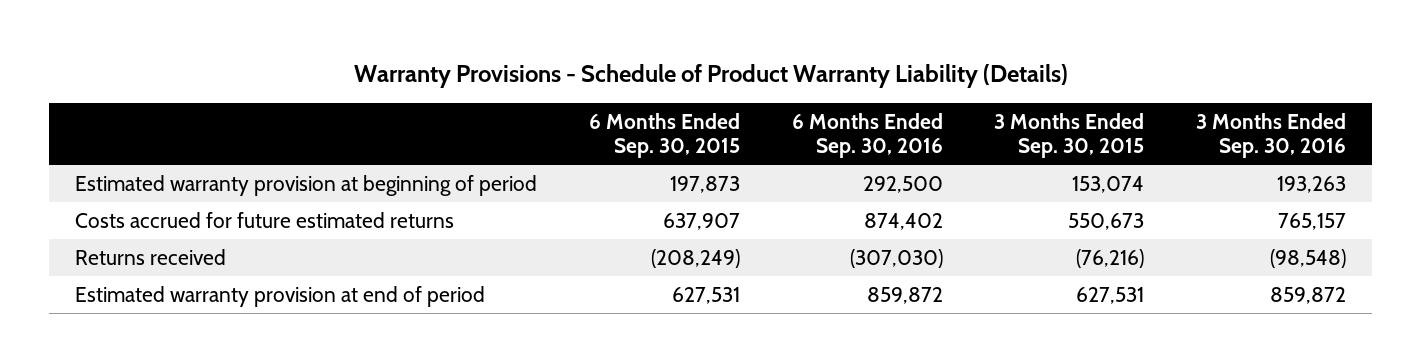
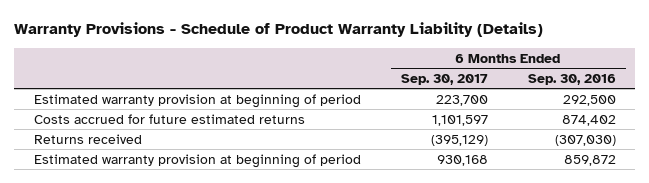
[588,112,740,159] 6 Months Ended Sep. 30, 2015 -> none
[994,112,1145,159] 3 Months Ended Sep. 30, 2015 -> none
[1196,112,1347,159] 3 Months Ended Sep. 30, 2016 -> none
none -> [400,73,488,85] Sep. 30, 2017
[75,285,486,307] Estimated warranty provision at end of period -> [33,153,361,168] Estimated warranty provision at beginning of period

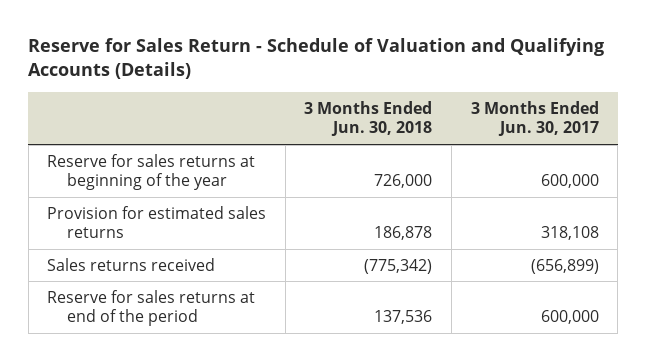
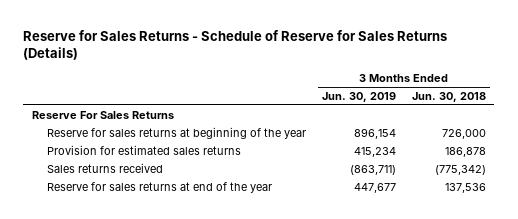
[28,38,605,80] Reserve for Sales Return - Schedule of Valuation and Qualifying Accounts (Details) -> [23,29,448,61] Reserve for Sales Returns - Schedule of Reserve for Sales Returns (Details)
[470,100,599,137] 3 Months Ended Jun. 30, 2017 -> none
none -> [322,92,397,103] Jun. 30, 2019
none -> [31,110,174,119] Reserve For Sales Returns
[47,289,256,327] Reserve for sales returns at end of the period -> [46,181,272,193] Reserve for sales returns at end of the year

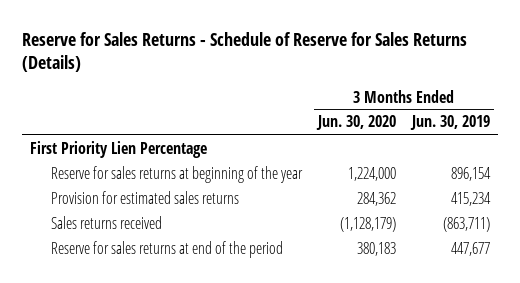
[412,92,487,103] Jun. 30, 2018 -> none
none -> [316,115,397,131] Jun. 30, 2020
[31,110,174,119] Reserve For Sales Returns -> [29,140,207,158] First Priority Lien Percentage
[46,181,272,193] Reserve for sales returns at end of the year -> [51,240,284,258] Reserve for sales returns at end of the period

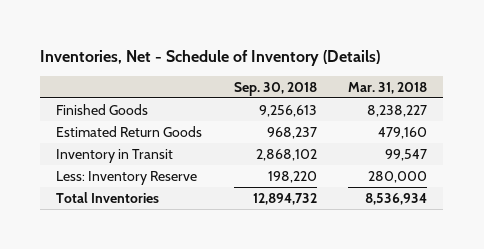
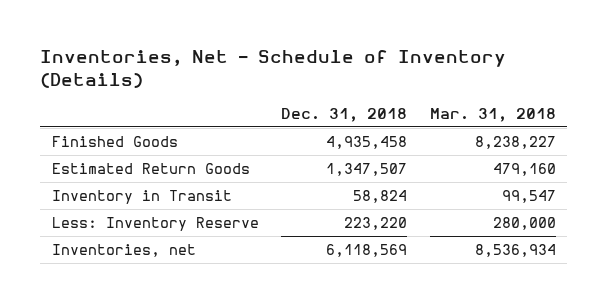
[233,81,317,96] Sep. 30, 2018 -> none
none -> [281,108,408,123] Dec. 31, 2018
[56,191,160,203] Total Inventories -> [51,243,196,257] Inventories, net

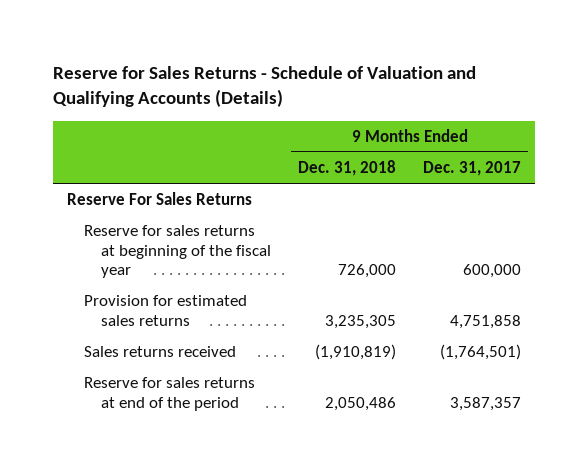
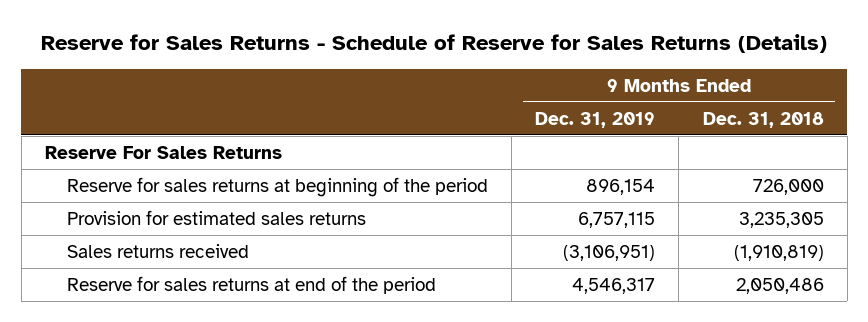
[53,65,477,108] Reserve for Sales Returns - Schedule of Valuation and Qualifying Accounts (Details) -> [41,34,828,54] Reserve for Sales Returns - Schedule of Reserve for Sales Returns (Details)
[423,160,522,176] Dec. 31, 2017 -> none
none -> [535,111,656,128] Dec. 31, 2019
[83,224,272,279] Reserve for sales returns at beginning of the fiscal year -> [67,176,489,197] Reserve for sales returns at beginning of the period

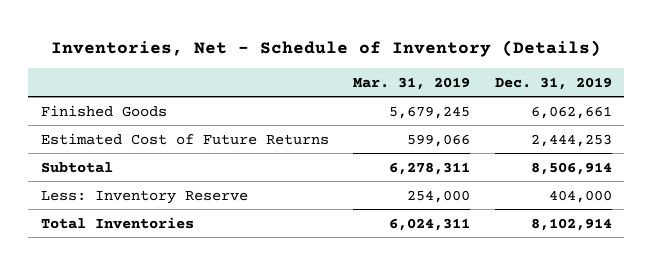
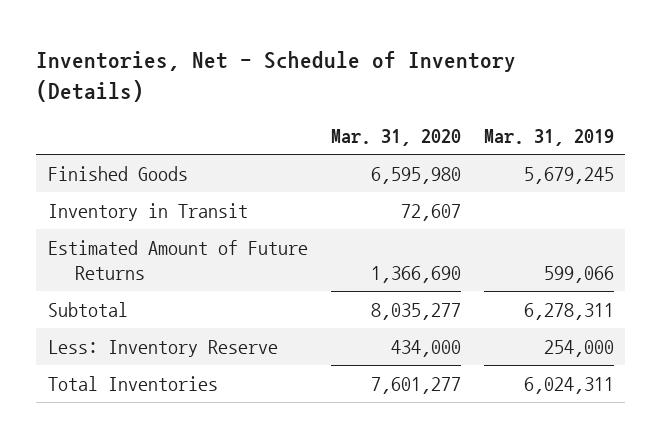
[494,76,612,90] Dec. 31, 2019 -> none
none -> [330,129,461,147] Mar. 31, 2020
none -> [47,202,248,221] Inventory in Transit
[40,132,329,145] Estimated Cost of Future Returns -> [47,239,308,280] Estimated Amount of Future Returns

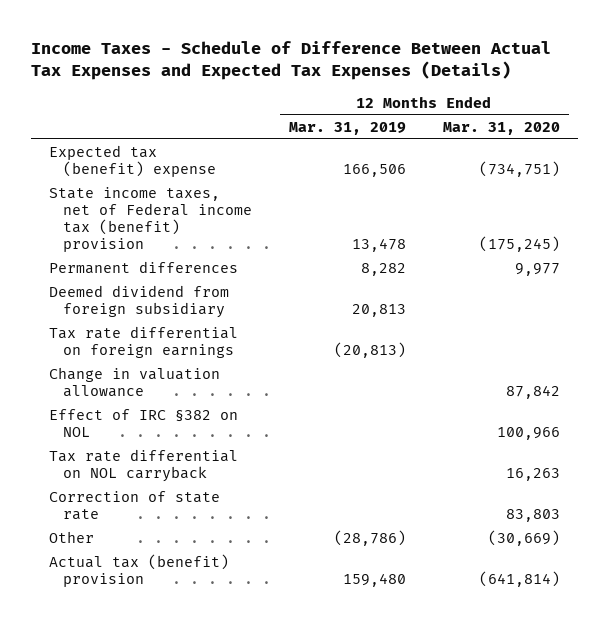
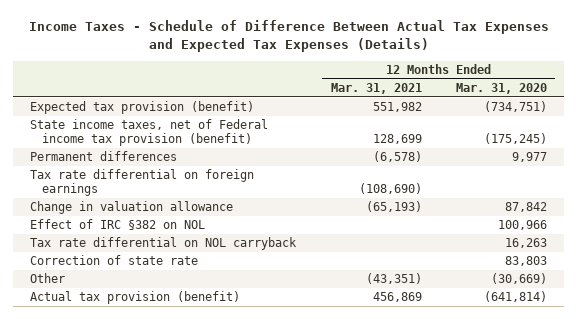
[288,121,406,135] Mar. 31, 2019 -> none
none -> [330,82,422,94] Mar. 31, 2021
[49,145,217,178] Expected tax (benefit) expense -> [30,101,255,115] Expected tax provision (benefit)
[49,187,253,253] State income taxes, net of Federal income tax (benefit) provision -> [30,119,269,146] State income taxes, net of Federal income tax provision (benefit)
[49,285,230,319] Deemed dividend from foreign subsidiary -> none
[49,554,230,588] Actual tax (benefit) provision -> [30,291,241,305] Actual tax provision (benefit)

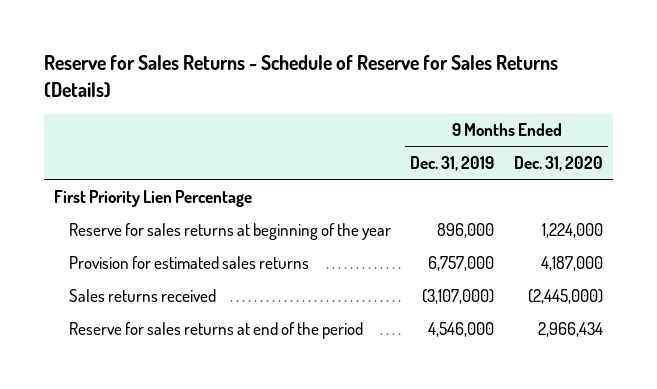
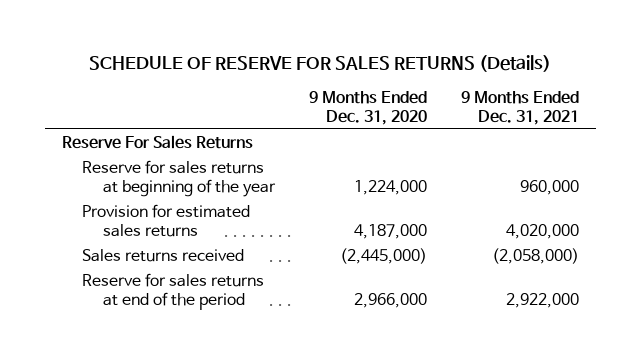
[43,55,558,98] Reserve for Sales Returns - Schedule of Reserve for Sales Returns (Details) -> [89,55,552,73] SCHEDULE OF RESERVE FOR SALES RETURNS (Details)
[410,156,495,172] Dec. 31, 2019 -> none
none -> [460,91,579,125] 9 Months Ended Dec. 31, 2021
[53,189,252,207] First Priority Lien Percentage -> none
none -> [62,135,254,150] Reserve For Sales Returns
[538,321,604,337] 2,966,434 -> [353,292,427,308] 2,966,000

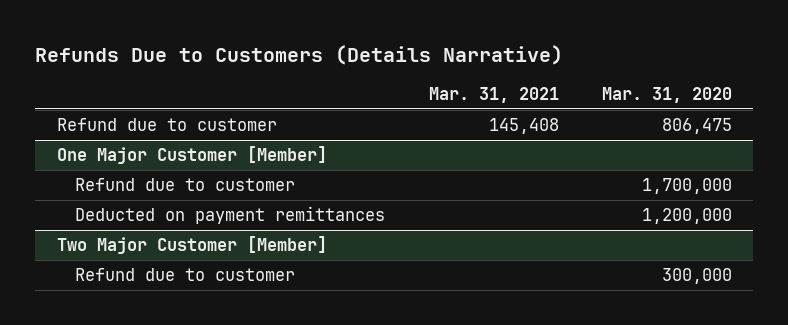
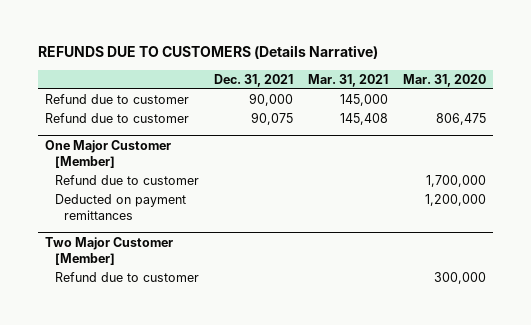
[35,44,564,65] Refunds Due to Customers (Details Narrative) -> [37,45,378,60] REFUNDS DUE TO CUSTOMERS (Details Narrative)
none -> [213,73,293,87] Dec. 31, 2021
none -> [45,94,190,105] Refund due to customer

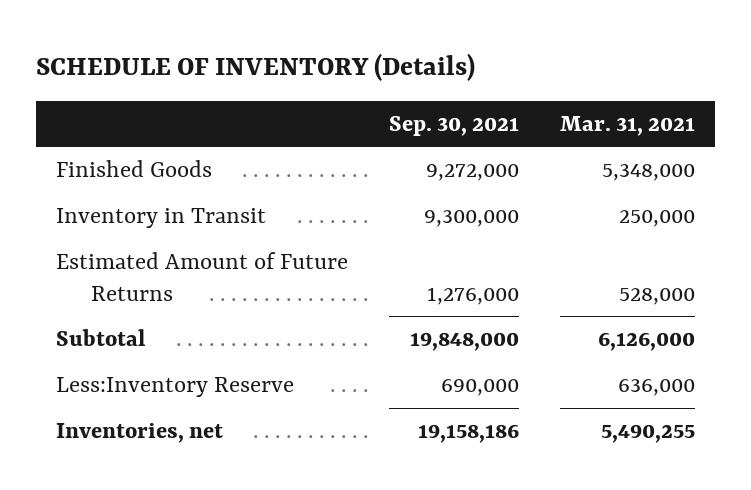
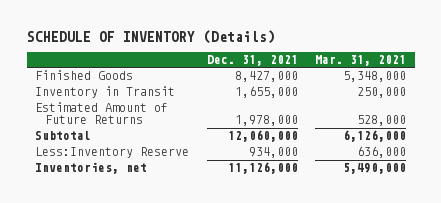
[388,115,519,136] Sep. 30, 2021 -> none
none -> [206,55,298,67] Dec. 31, 2021
[600,424,695,444] 5,490,255 -> [343,163,407,175] 5,490,000

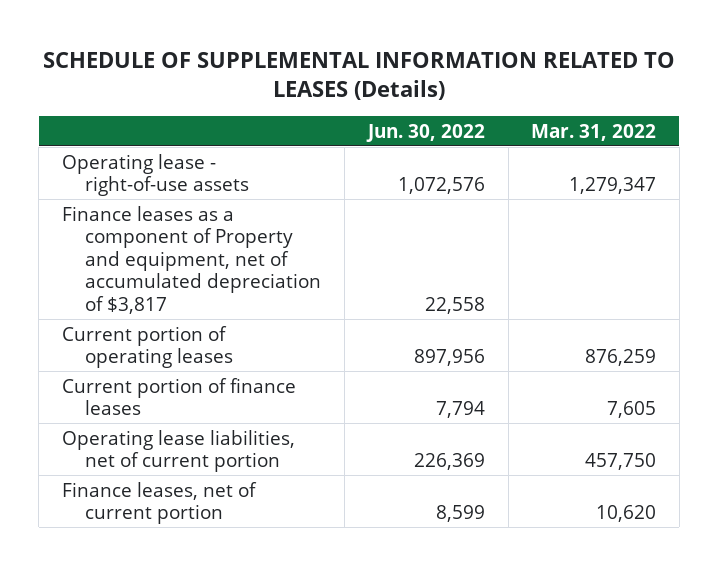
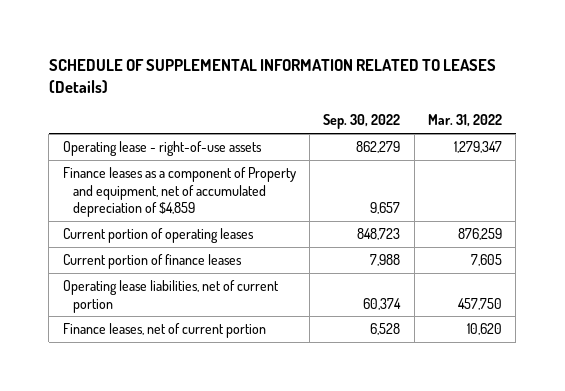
[365,123,485,142] Jun. 30, 2022 -> none
none -> [323,114,401,130] Sep. 30, 2022
[61,205,322,315] Finance leases as a component of Property and equipment, net of accumulated depreciation of $3,817 -> [62,167,296,218] Finance leases as a component of Property and equipment, net of accumulated depreciation of $4,859

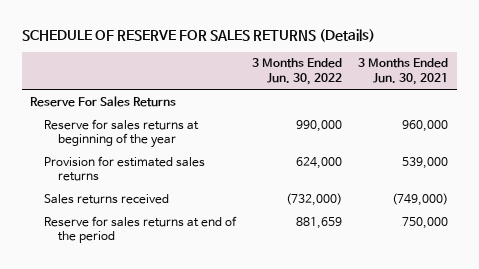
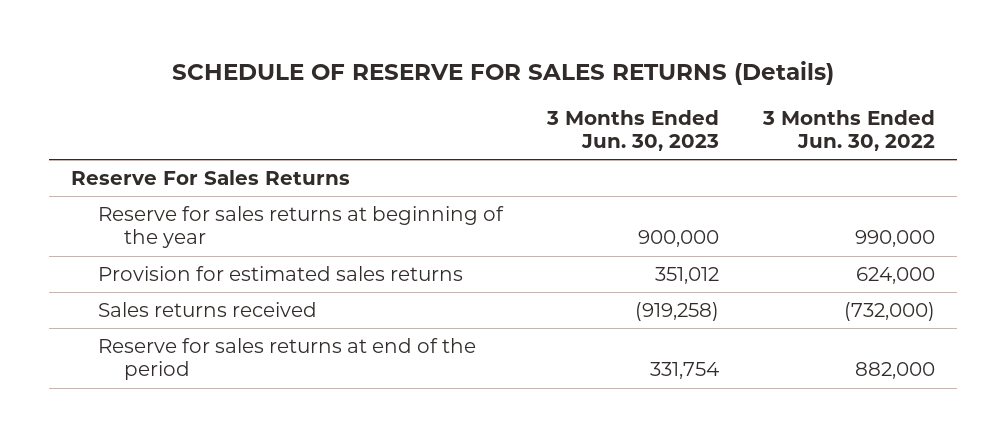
[358,58,449,85] 3 Months Ended Jun. 30, 2021 -> none
none -> [545,109,719,152] 3 Months Ended Jun. 30, 2023
[296,216,343,229] 881,659 -> [854,362,935,380] 882,000

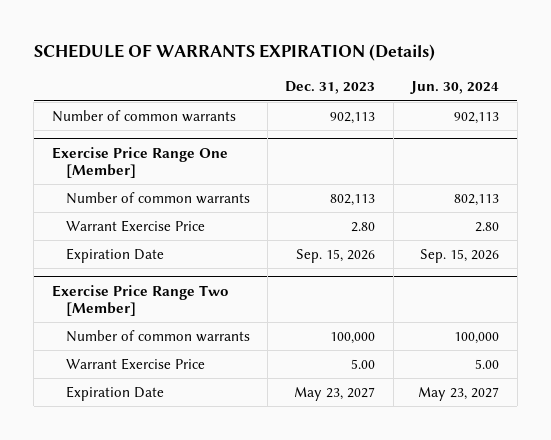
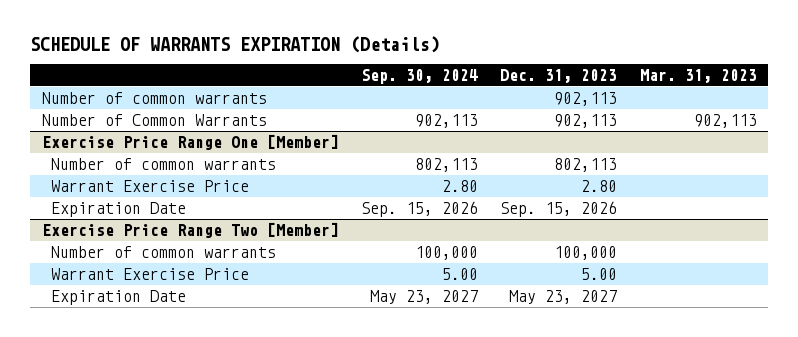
[410,81,500,95] Jun. 30, 2024 -> none
none -> [360,68,478,84] Sep. 30, 2024
none -> [639,68,757,83] Mar. 31, 2023
none -> [41,114,267,127] Number of Common Warrants

